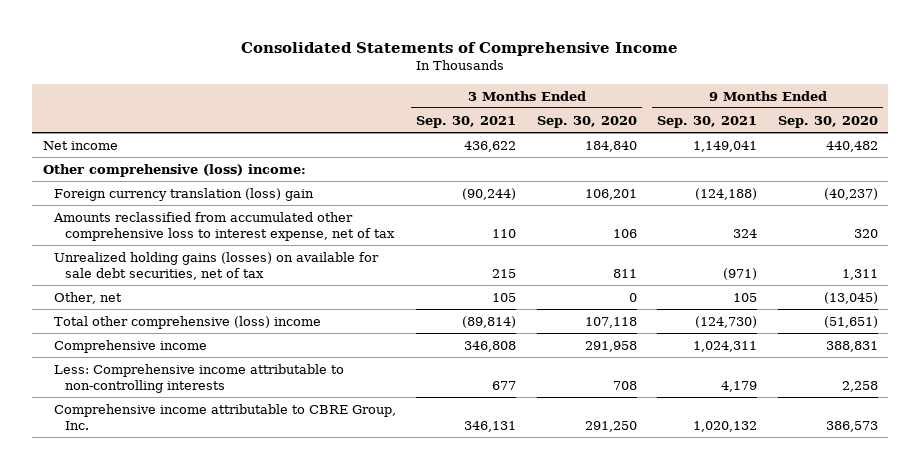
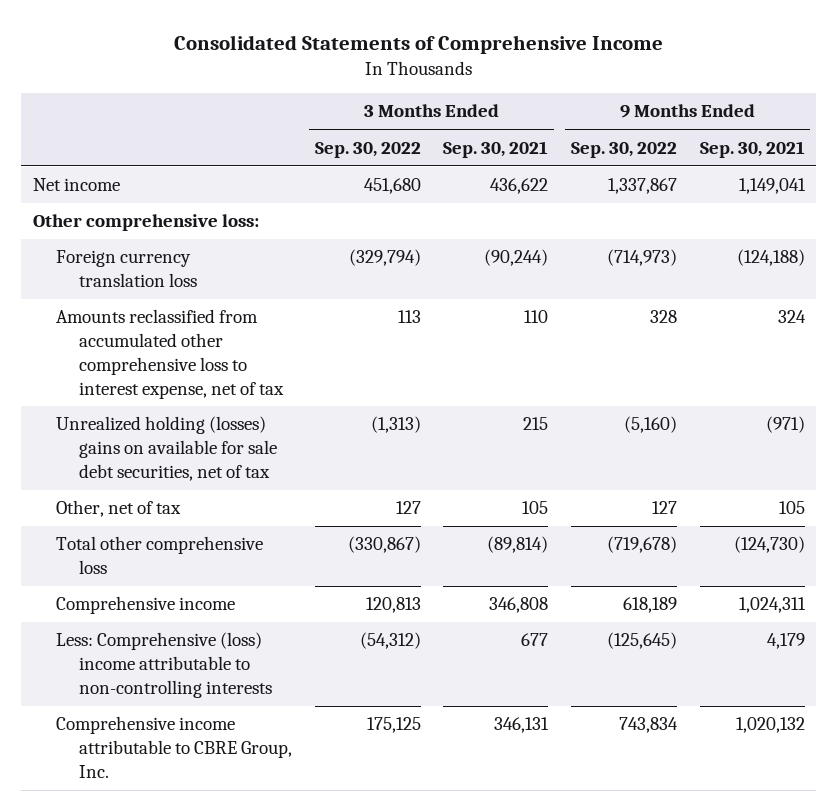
[536,115,637,128] Sep. 30, 2020 -> none
[777,115,878,128] Sep. 30, 2020 -> none
none -> [314,141,421,158] Sep. 30, 2022
none -> [570,141,677,158] Sep. 30, 2022
[42,163,306,177] Other comprehensive (loss) income: -> [32,214,259,232] Other comprehensive loss:
[53,187,314,201] Foreign currency translation (loss) gain -> [55,250,198,288] Foreign currency translation loss
[53,251,379,280] Unrealized holding gains (losses) on available for sale debt securities, net of tax -> [55,416,278,481] Unrealized holding (losses) gains on available for sale debt securities, net of tax
[53,291,122,304] Other, net -> [55,500,181,518] Other, net of tax
[53,315,321,329] Total other comprehensive (loss) income -> [55,536,263,575] Total other comprehensive loss
[53,363,344,393] Less: Comprehensive income attributable to non-controlling interests -> [55,632,273,698] Less: Comprehensive (loss) income attributable to non-controlling interests

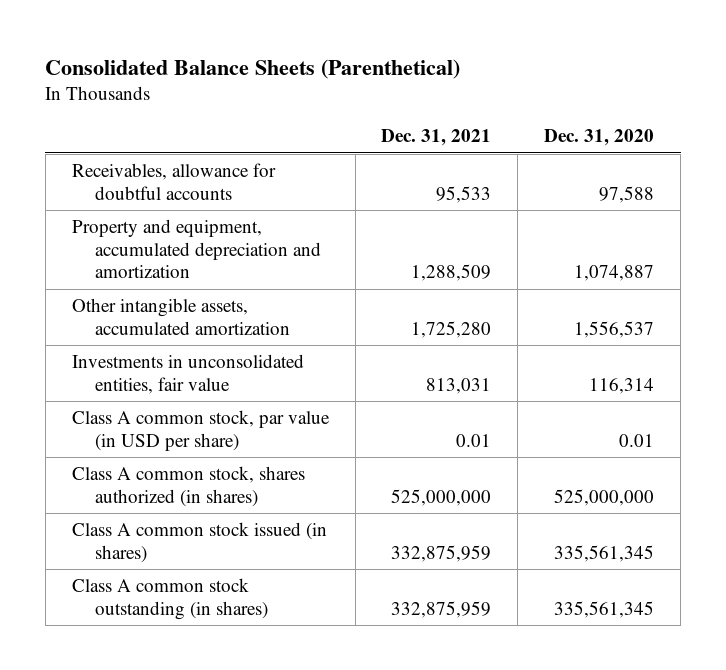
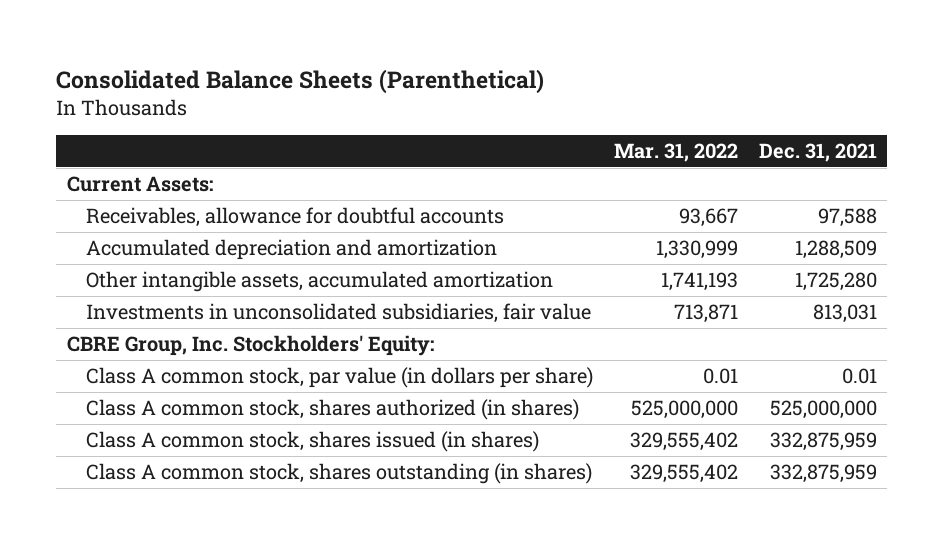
[544,129,655,147] Dec. 31, 2020 -> none
none -> [613,143,738,163] Mar. 31, 2022
none -> [66,176,213,193] Current Assets:
[436,185,492,203] 95,533 -> [817,208,877,228] 97,588
[71,218,321,279] Property and equipment, accumulated depreciation and amortization -> [85,239,497,261] Accumulated depreciation and amortization
[71,353,304,394] Investments in unconsolidated entities, fair value -> [85,303,591,324] Investments in unconsolidated subsidiaries, fair value
none -> [66,335,434,357] CBRE Group, Inc. Stockholders' Equity:
[71,409,330,451] Class A common stock, par value (in USD per share) -> [85,367,593,389] Class A common stock, par value (in dollars per share)
[71,521,327,563] Class A common stock issued (in shares) -> [85,431,539,453] Class A common stock, shares issued (in shares)
[71,577,268,620] Class A common stock outstanding (in shares) -> [85,463,592,485] Class A common stock, shares outstanding (in shares)

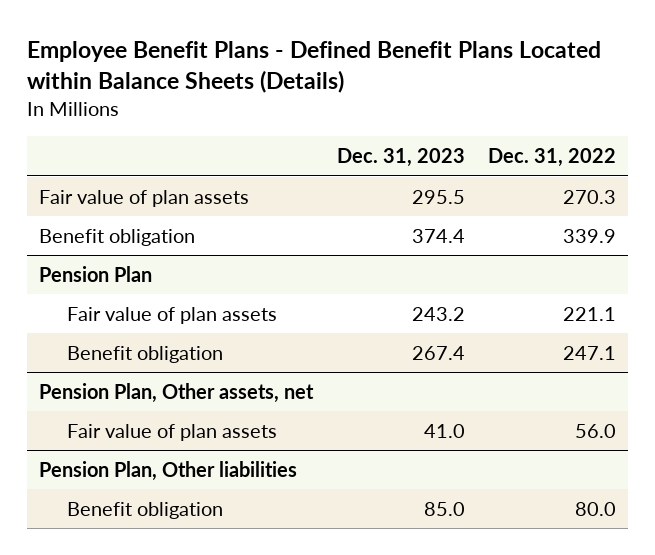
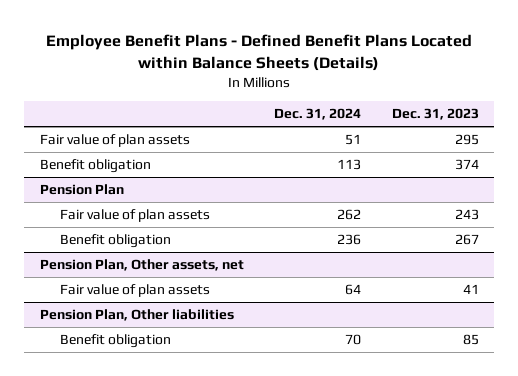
[488,148,617,168] Dec. 31, 2022 -> none
none -> [274,108,362,121] Dec. 31, 2024
[411,189,465,204] 295.5 -> [454,134,479,146] 295
[411,228,465,243] 374.4 -> [454,159,479,171] 374
[411,306,465,321] 243.2 -> [454,209,479,221] 243
[411,345,465,360] 267.4 -> [454,234,479,246] 267
[423,423,465,438] 41.0 -> [462,284,479,295] 41
[423,501,465,516] 85.0 -> [462,334,479,346] 85

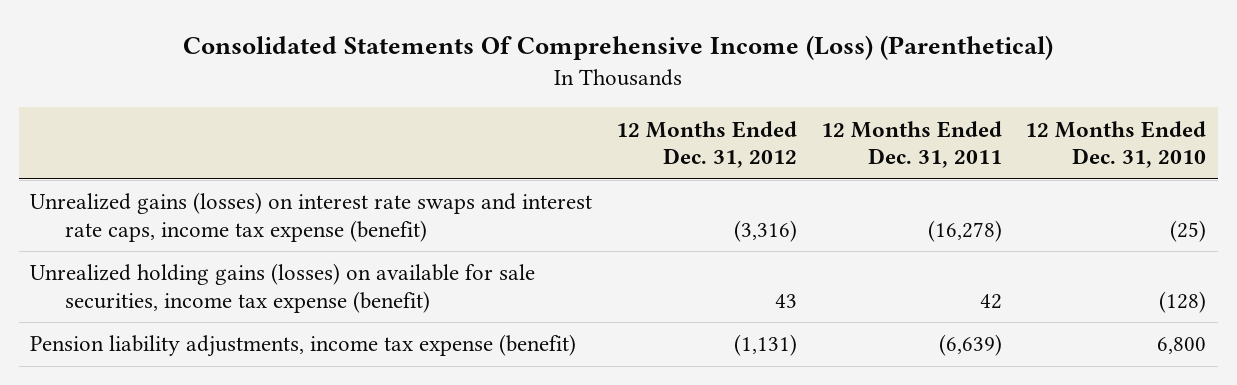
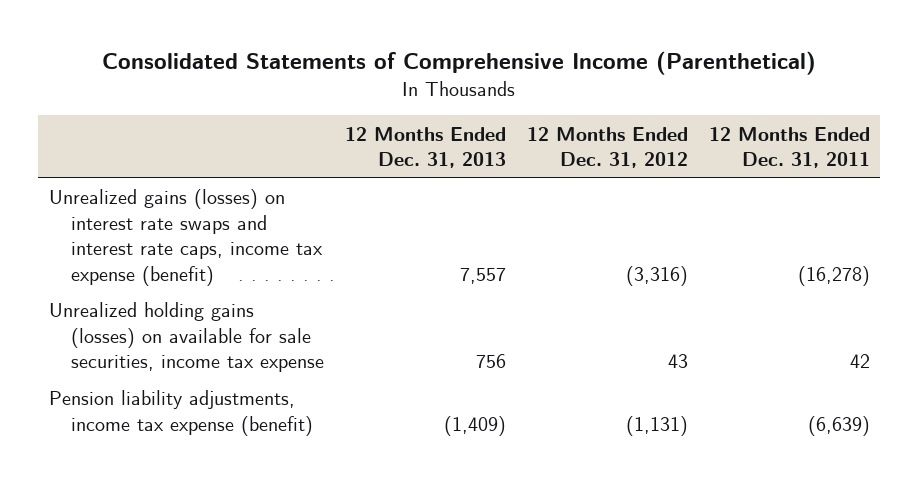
[183,34,1054,60] Consolidated Statements Of Comprehensive Income (Loss) (Parenthetical) -> [102,50,817,75] Consolidated Statements of Comprehensive Income (Parenthetical)
[1025,120,1207,169] 12 Months Ended Dec. 31, 2010 -> none
none -> [345,126,507,169] 12 Months Ended Dec. 31, 2013
[30,263,536,313] Unrealized holding gains (losses) on available for sale securities, income tax expense (benefit) -> [48,302,325,373] Unrealized holding gains (losses) on available for sale securities, income tax expense

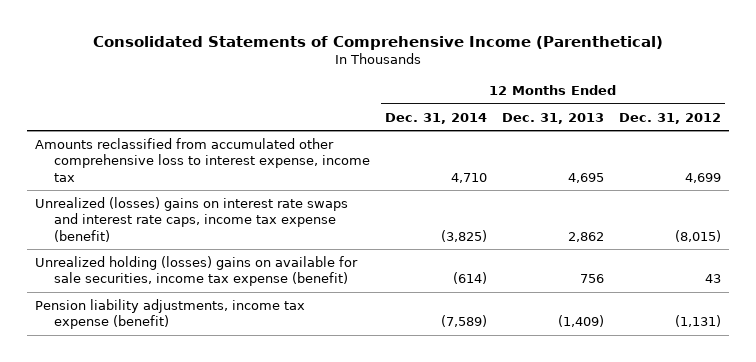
[708,126,870,169] 12 Months Ended Dec. 31, 2011 -> none
none -> [384,112,487,124] Dec. 31, 2014
none -> [34,138,370,182] Amounts reclassified from accumulated other comprehensive loss to interest expense, income tax
[48,189,324,286] Unrealized gains (losses) on interest rate swaps and interest rate caps, income tax expense (benefit) -> [34,197,348,242] Unrealized (losses) gains on interest rate swaps and interest rate caps, income tax expense (benefit)
[460,267,507,284] 7,557 -> [567,231,604,242] 2,862
[625,265,688,286] (3,316) -> [675,229,722,242] (8,015)
[48,302,325,373] Unrealized holding gains (losses) on available for sale securities, income tax expense -> [34,256,358,287] Unrealized holding (losses) gains on available for sale securities, income tax expense (benefit)

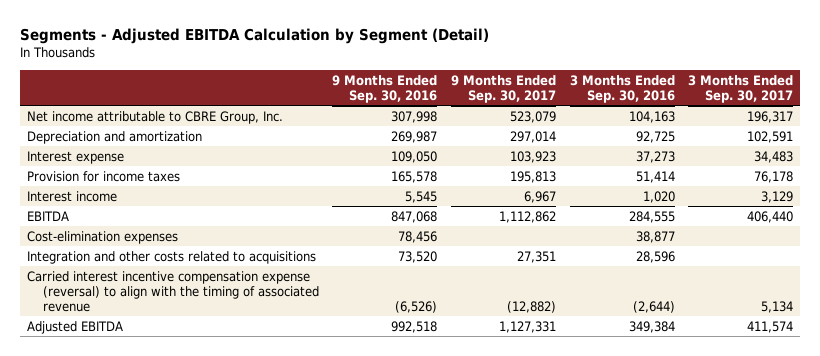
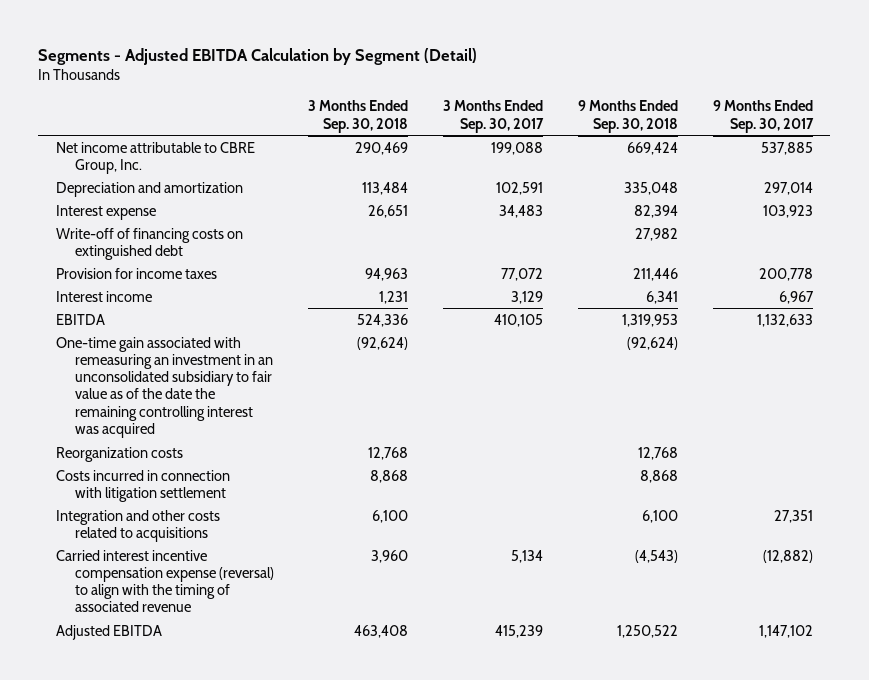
[332,74,438,103] 9 Months Ended Sep. 30, 2016 -> none
[569,74,675,103] 3 Months Ended Sep. 30, 2016 -> none
none -> [308,100,409,133] 3 Months Ended Sep. 30, 2018
none -> [578,100,679,133] 9 Months Ended Sep. 30, 2018
[509,110,556,123] 523,079 -> [760,141,813,155] 537,885
[747,110,794,123] 196,317 -> [491,141,544,155] 199,088
none -> [55,227,243,260] Write-off of financing costs on extinguished debt
[509,170,556,183] 195,813 -> [758,267,813,281] 200,778
[754,170,794,183] 76,178 -> [501,267,544,281] 77,072
[26,230,178,244] Cost-elimination expenses -> none
[498,210,556,223] 1,112,862 -> [756,313,813,327] 1,132,633
[747,210,794,223] 406,440 -> [494,313,544,327] 410,105
none -> [55,336,273,439] One-time gain associated with remeasuring an investment in an unconsolidated subsidiary to fair value as of the date the remaining controlling interest was acquired
none -> [55,446,183,462] Reorganization costs
none -> [55,469,230,502] Costs incurred in connection with litigation settlement
[498,320,556,333] 1,127,331 -> [758,624,813,638] 1,147,102
[747,320,794,333] 411,574 -> [495,624,544,638] 415,239

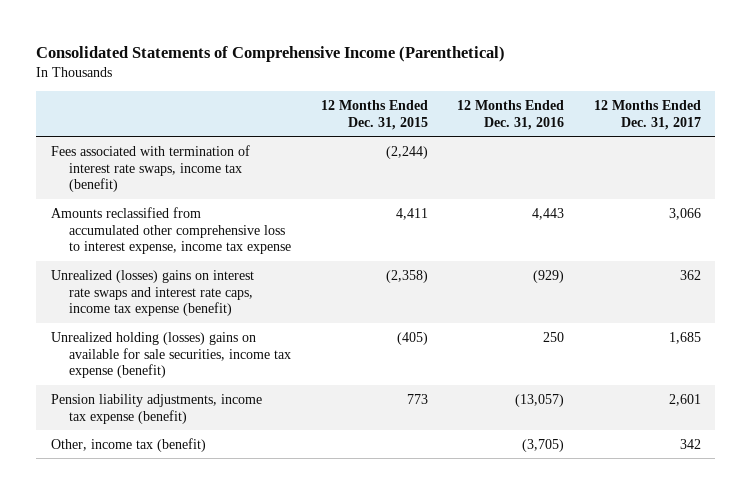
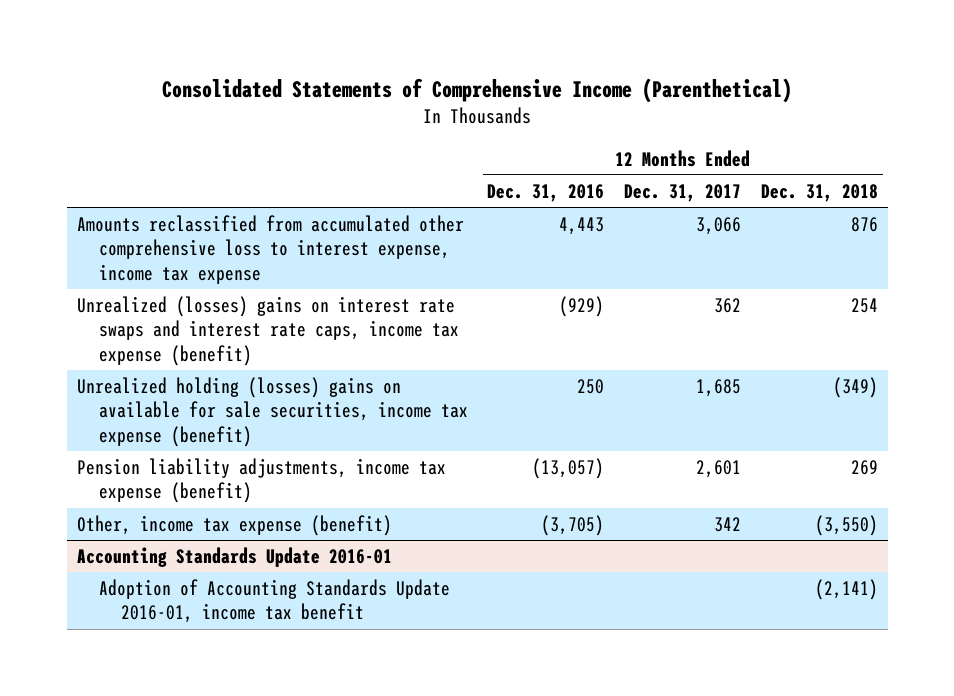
[320,100,428,130] 12 Months Ended Dec. 31, 2015 -> none
none -> [760,183,878,202] Dec. 31, 2018
[50,144,250,193] Fees associated with termination of interest rate swaps, income tax (benefit) -> none
[50,437,206,452] Other, income tax (benefit) -> [76,514,392,536] Other, income tax expense (benefit)
none -> [76,546,392,567] Accounting Standards Update 2016-01
none -> [98,578,450,624] Adoption of Accounting Standards Update 2016-01, income tax benefit

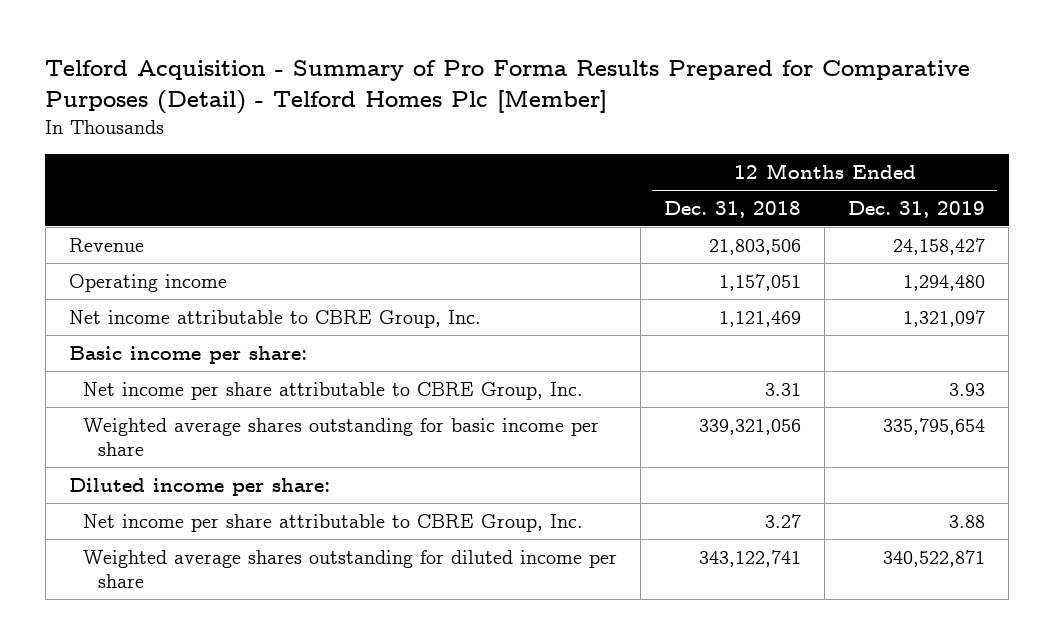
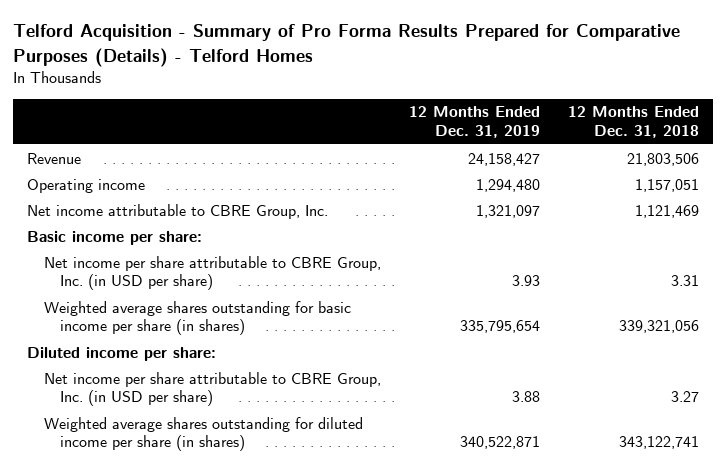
[45,60,971,115] Telford Acquisition - Summary of Pro Forma Results Prepared for Comparative Purposes (Detail) - Telford Homes Plc [Member] -> [12,24,680,67] Telford Acquisition - Summary of Pro Forma Results Prepared for Comparative Purposes (Details) - Telford Homes
[83,381,584,400] Net income per share attributable to CBRE Group, Inc. -> [43,255,381,291] Net income per share attributable to CBRE Group, Inc. (in USD per share)
[83,417,600,457] Weighted average shares outstanding for basic income per share -> [43,300,351,336] Weighted average shares outstanding for basic income per share (in shares)
[83,513,584,532] Net income per share attributable to CBRE Group, Inc. -> [43,371,381,407] Net income per share attributable to CBRE Group, Inc. (in USD per share)
[83,549,618,589] Weighted average shares outstanding for diluted income per share -> [43,416,363,452] Weighted average shares outstanding for diluted income per share (in shares)

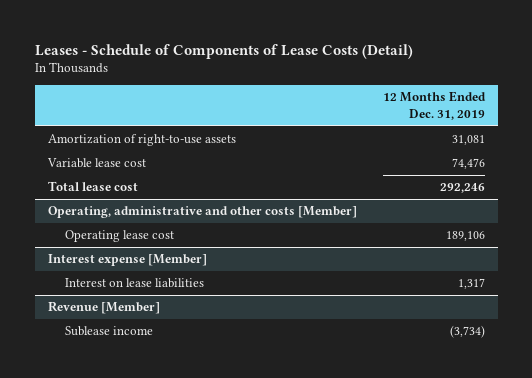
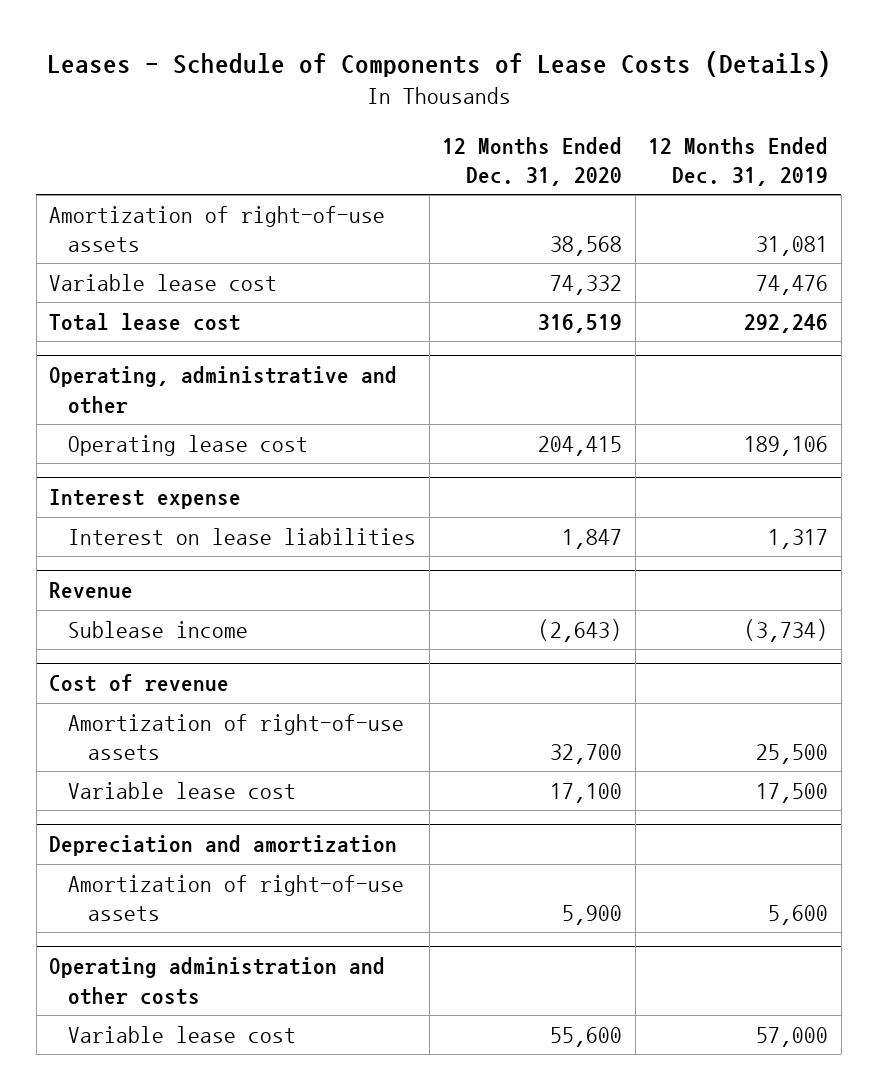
[34,43,413,59] Leases - Schedule of Components of Lease Costs (Detail) -> [46,50,831,77] Leases - Schedule of Components of Lease Costs (Details)
none -> [442,136,623,186] 12 Months Ended Dec. 31, 2020
[47,134,236,147] Amortization of right-to-use assets -> [49,205,386,253] Amortization of right-of-use assets
[47,206,357,219] Operating, administrative and other costs [Member] -> [49,366,398,414] Operating, administrative and other
[47,254,207,267] Interest expense [Member] -> [49,489,242,510] Interest expense
[47,301,160,315] Revenue [Member] -> [49,582,134,599] Revenue
none -> [49,674,230,693] Cost of revenue
none -> [68,713,405,761] Amortization of right-of-use assets
none -> [68,781,297,799] Variable lease cost
none -> [49,835,398,857] Depreciation and amortization
none -> [68,874,405,922] Amortization of right-of-use assets
none -> [49,957,386,1005] Operating administration and other costs
none -> [68,1025,297,1043] Variable lease cost

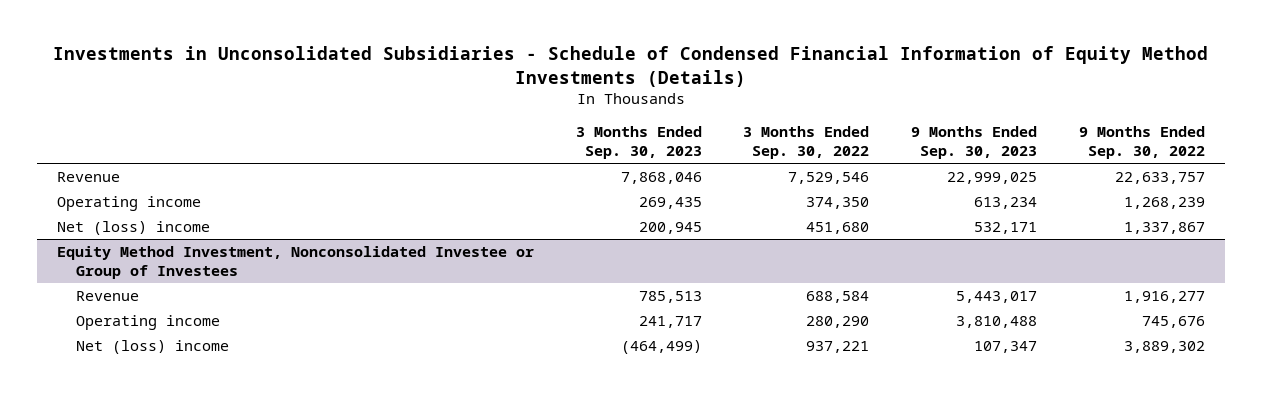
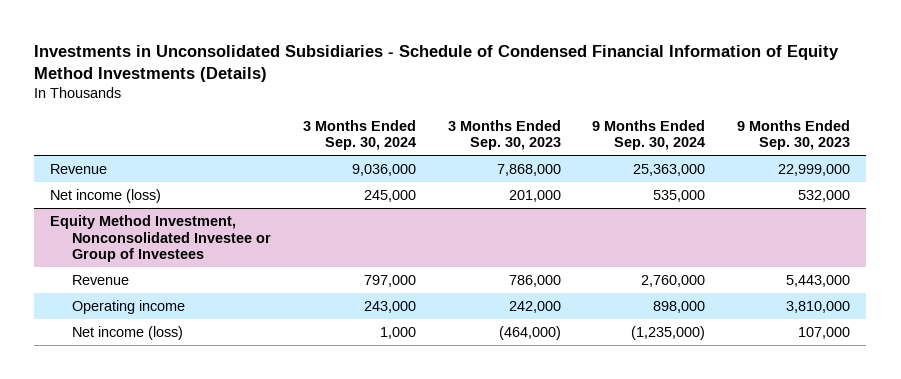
[743,126,870,160] 3 Months Ended Sep. 30, 2022 -> none
[1078,126,1205,160] 9 Months Ended Sep. 30, 2022 -> none
none -> [302,119,416,151] 3 Months Ended Sep. 30, 2024
none -> [592,119,706,151] 9 Months Ended Sep. 30, 2024
[57,195,202,211] Operating income -> none
[620,171,702,184] 7,868,046 -> [496,164,561,177] 7,868,000
[947,171,1038,184] 22,999,025 -> [778,164,851,177] 22,999,000
[57,220,211,235] Net (loss) income -> [50,189,162,204] Net income (loss)
[638,221,702,234] 200,945 -> [508,190,561,203] 201,000
[974,221,1038,234] 532,171 -> [798,190,851,203] 532,000
[638,290,702,303] 785,513 -> [508,275,561,288] 786,000
[956,290,1038,303] 5,443,017 -> [786,275,851,288] 5,443,000
[638,315,702,328] 241,717 -> [508,301,561,314] 242,000
[956,315,1038,328] 3,810,488 -> [786,301,851,314] 3,810,000
[76,339,230,354] Net (loss) income -> [71,326,183,341] Net income (loss)
[620,339,702,354] (464,499) -> [498,326,561,341] (464,000)
[974,340,1038,353] 107,347 -> [798,327,851,340] 107,000

